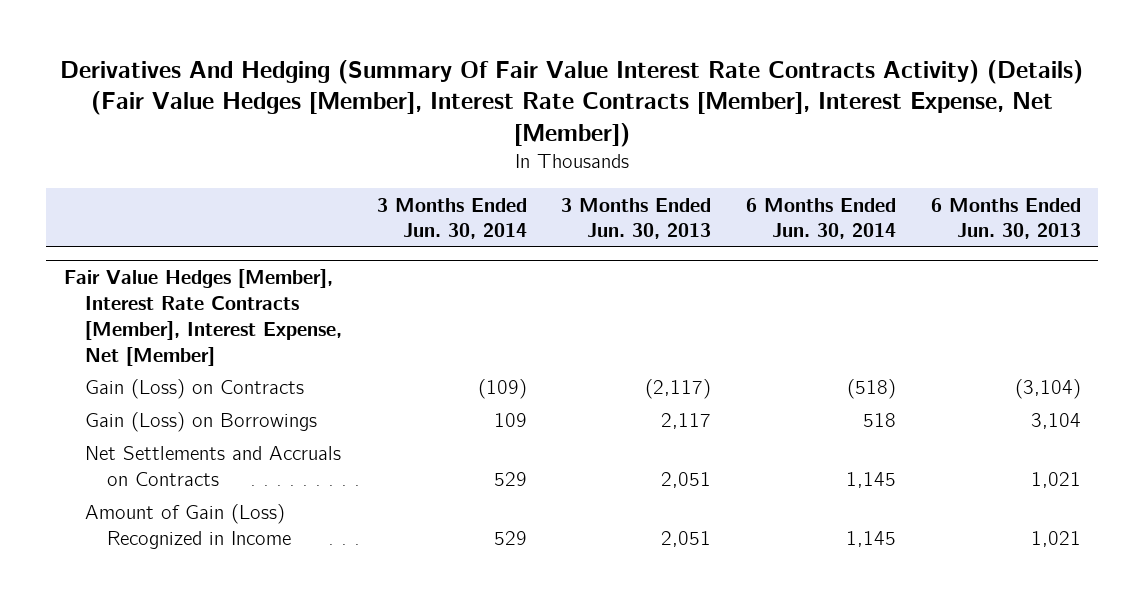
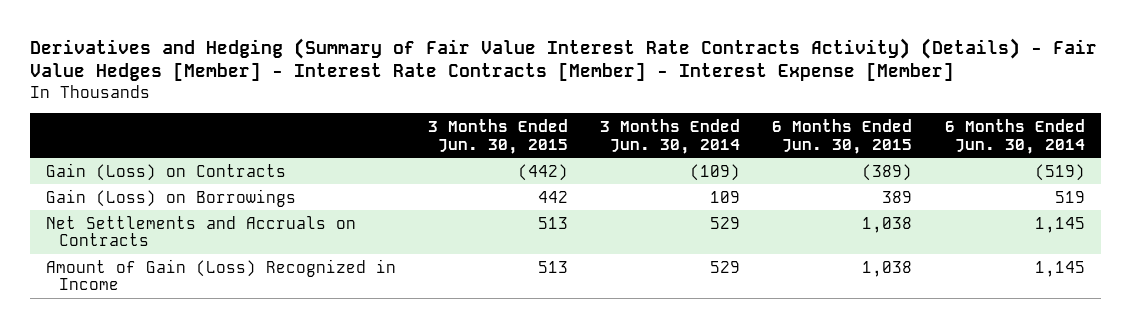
[60,59,1084,147] Derivatives And Hedging (Summary Of Fair Value Interest Rate Contracts Activity) (Details) (Fair Value Hedges [Member], Interest Rate Contracts [Member], Interest Expense, Net [Member]) -> [30,37,1098,82] Derivatives and Hedging (Summary of Fair Value Interest Rate Contracts Activity) (Details) - Fair Value Hedges [Member] - Interest Rate Contracts [Member] - Interest Expense [Member]
[561,197,712,240] 3 Months Ended Jun. 30, 2013 -> none
[930,197,1081,240] 6 Months Ended Jun. 30, 2013 -> none
none -> [428,118,569,154] 3 Months Ended Jun. 30, 2015
none -> [772,118,913,154] 6 Months Ended Jun. 30, 2015
[63,269,343,366] Fair Value Hedges [Member], Interest Rate Contracts [Member], Interest Expense, Net [Member] -> none
[846,379,896,400] (518) -> [1034,163,1085,181] (519)
[862,413,896,428] 518 -> [1054,190,1085,203] 519

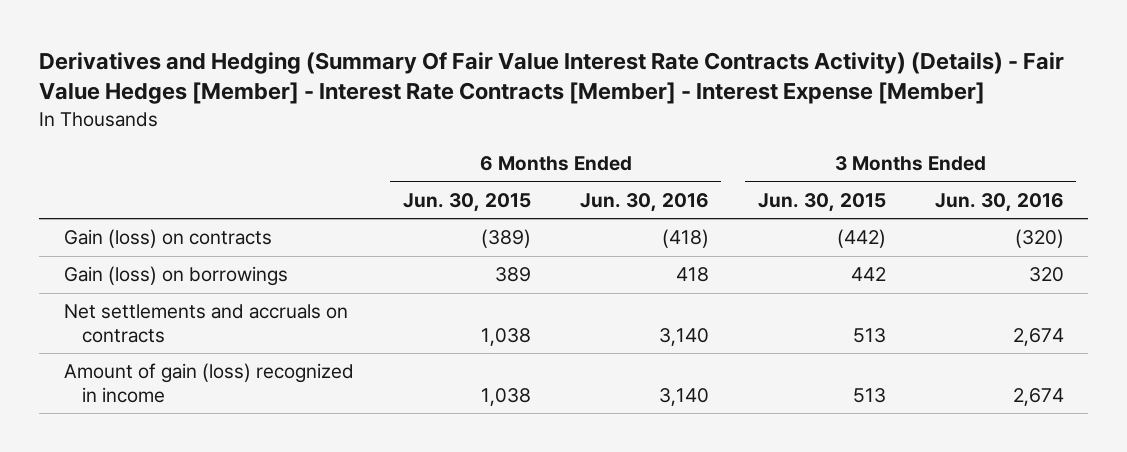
[30,37,1098,82] Derivatives and Hedging (Summary of Fair Value Interest Rate Contracts Activity) (Details) - Fair Value Hedges [Member] - Interest Rate Contracts [Member] - Interest Expense [Member] -> [39,52,1065,105] Derivatives and Hedging (Summary Of Fair Value Interest Rate Contracts Activity) (Details) - Fair Value Hedges [Member] - Interest Rate Contracts [Member] - Interest Expense [Member]
[600,118,741,154] 3 Months Ended Jun. 30, 2014 -> none
[944,118,1085,154] 6 Months Ended Jun. 30, 2014 -> none
none -> [579,192,709,212] Jun. 30, 2016
none -> [934,192,1064,212] Jun. 30, 2016
[46,162,287,181] Gain (Loss) on Contracts -> [63,229,272,249] Gain (loss) on contracts
[46,188,297,207] Gain (Loss) on Borrowings -> [63,266,288,287] Gain (loss) on borrowings
[46,215,357,247] Net Settlements and Accruals on Contracts -> [63,304,348,343] Net settlements and accruals on contracts
[46,258,397,291] Amount of Gain (Loss) Recognized in Income -> [63,363,354,403] Amount of gain (loss) recognized in income

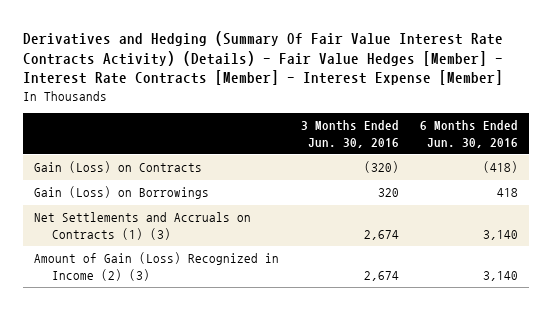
[402,192,531,212] Jun. 30, 2015 -> none
[757,192,886,212] Jun. 30, 2015 -> none
[63,229,272,249] Gain (loss) on contracts -> [33,161,202,174] Gain (Loss) on Contracts
[63,266,288,287] Gain (loss) on borrowings -> [33,186,209,200] Gain (Loss) on Borrowings
[63,304,348,343] Net settlements and accruals on contracts -> [33,212,251,241] Net Settlements and Accruals on Contracts (1) (3)
[63,363,354,403] Amount of gain (loss) recognized in income -> [33,252,279,282] Amount of Gain (Loss) Recognized in Income (2) (3)

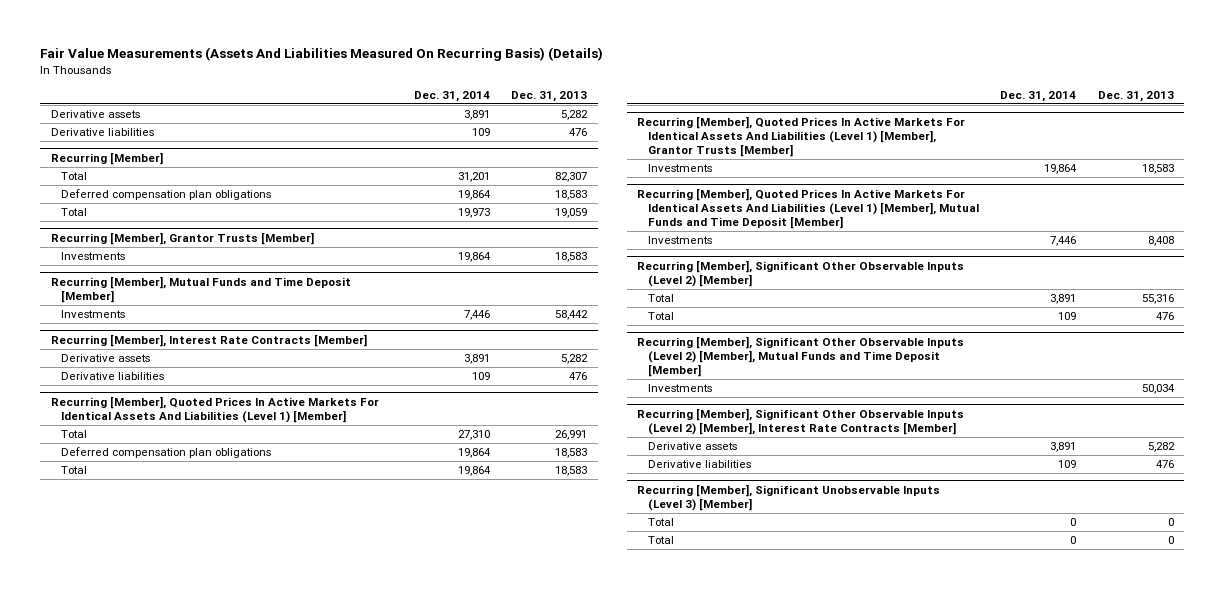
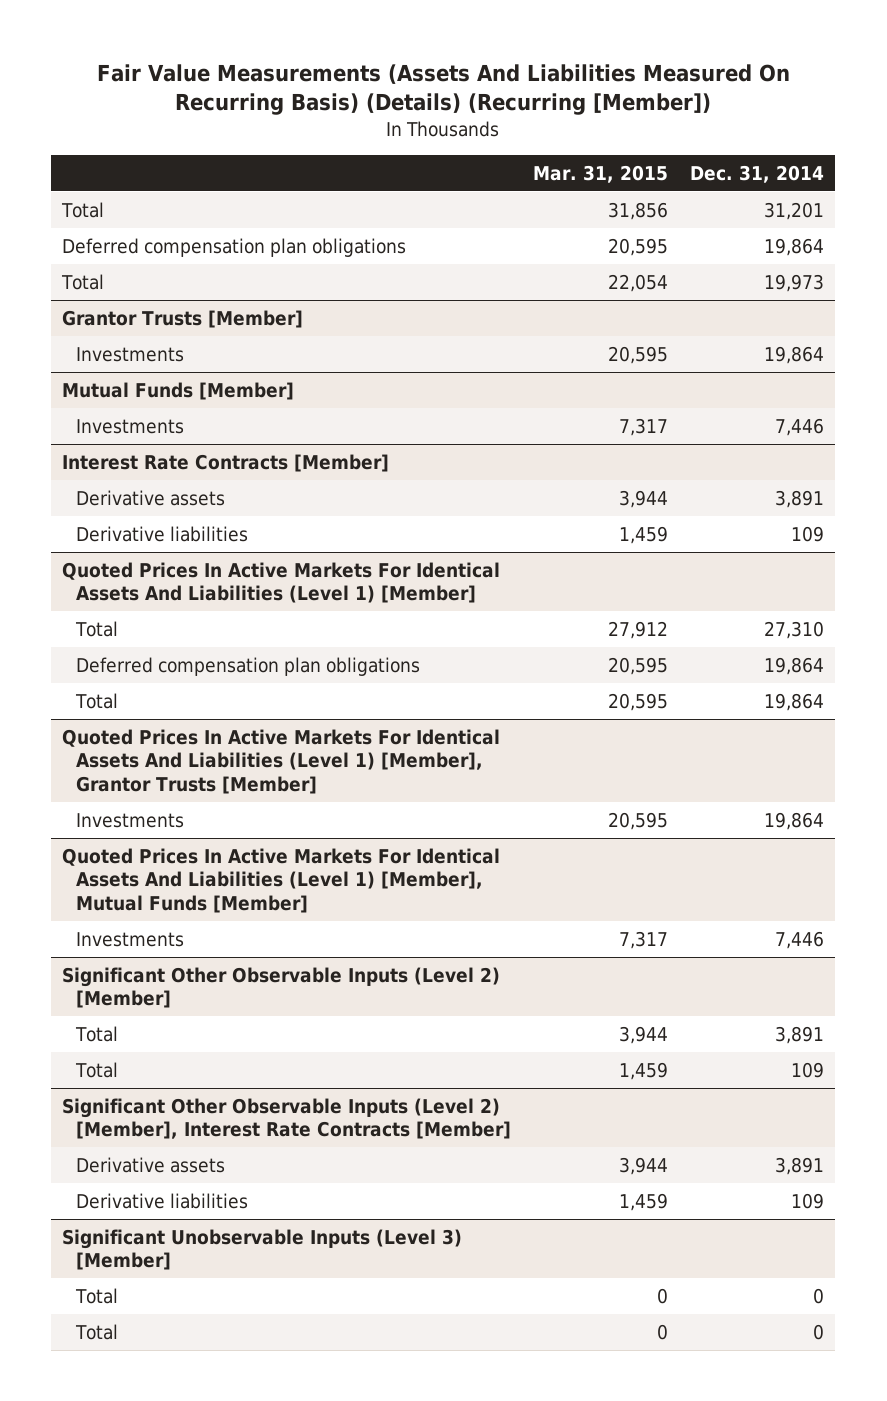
[40,47,604,62] Fair Value Measurements (Assets And Liabilities Measured On Recurring Basis) (Details) -> [97,63,791,116] Fair Value Measurements (Assets And Liabilities Measured On Recurring Basis) (Details) (Recurring [Member])
[511,90,588,102] Dec. 31, 2013 -> none
none -> [533,164,669,183] Mar. 31, 2015
[50,110,140,119] Derivative assets -> none
[50,128,154,137] Derivative liabilities -> none
[50,151,163,165] Recurring [Member] -> none
[50,231,314,245] Recurring [Member], Grantor Trusts [Member] -> [62,309,304,328] Grantor Trusts [Member]
[50,275,351,303] Recurring [Member], Mutual Funds and Time Deposit [Member] -> none
none -> [62,381,295,400] Mutual Funds [Member]
[50,333,367,347] Recurring [Member], Interest Rate Contracts [Member] -> [62,453,390,472] Interest Rate Contracts [Member]
[50,395,379,423] Recurring [Member], Quoted Prices In Active Markets For Identical Assets And Liabilities (Level 1) [Member] -> [62,561,501,604] Quoted Prices In Active Markets For Identical Assets And Liabilities (Level 1) [Member]
[637,115,966,158] Recurring [Member], Quoted Prices In Active Markets For Identical Assets And Liabilities (Level 1) [Member], Grantor Trusts [Member] -> [62,728,501,794] Quoted Prices In Active Markets For Identical Assets And Liabilities (Level 1) [Member], Grantor Trusts [Member]
[637,187,979,230] Recurring [Member], Quoted Prices In Active Markets For Identical Assets And Liabilities (Level 1) [Member], Mutual Funds and Time Deposit [Member] -> [62,847,501,913] Quoted Prices In Active Markets For Identical Assets And Liabilities (Level 1) [Member], Mutual Funds [Member]
[637,259,965,287] Recurring [Member], Significant Other Observable Inputs (Level 2) [Member] -> [62,966,501,1009] Significant Other Observable Inputs (Level 2) [Member]
[637,335,965,378] Recurring [Member], Significant Other Observable Inputs (Level 2) [Member], Mutual Funds and Time Deposit [Member] -> none
[647,384,712,393] Investments -> none
[637,407,965,435] Recurring [Member], Significant Other Observable Inputs (Level 2) [Member], Interest Rate Contracts [Member] -> [62,1097,512,1140] Significant Other Observable Inputs (Level 2) [Member], Interest Rate Contracts [Member]
[637,483,941,511] Recurring [Member], Significant Unobservable Inputs (Level 3) [Member] -> [62,1228,463,1271] Significant Unobservable Inputs (Level 3) [Member]

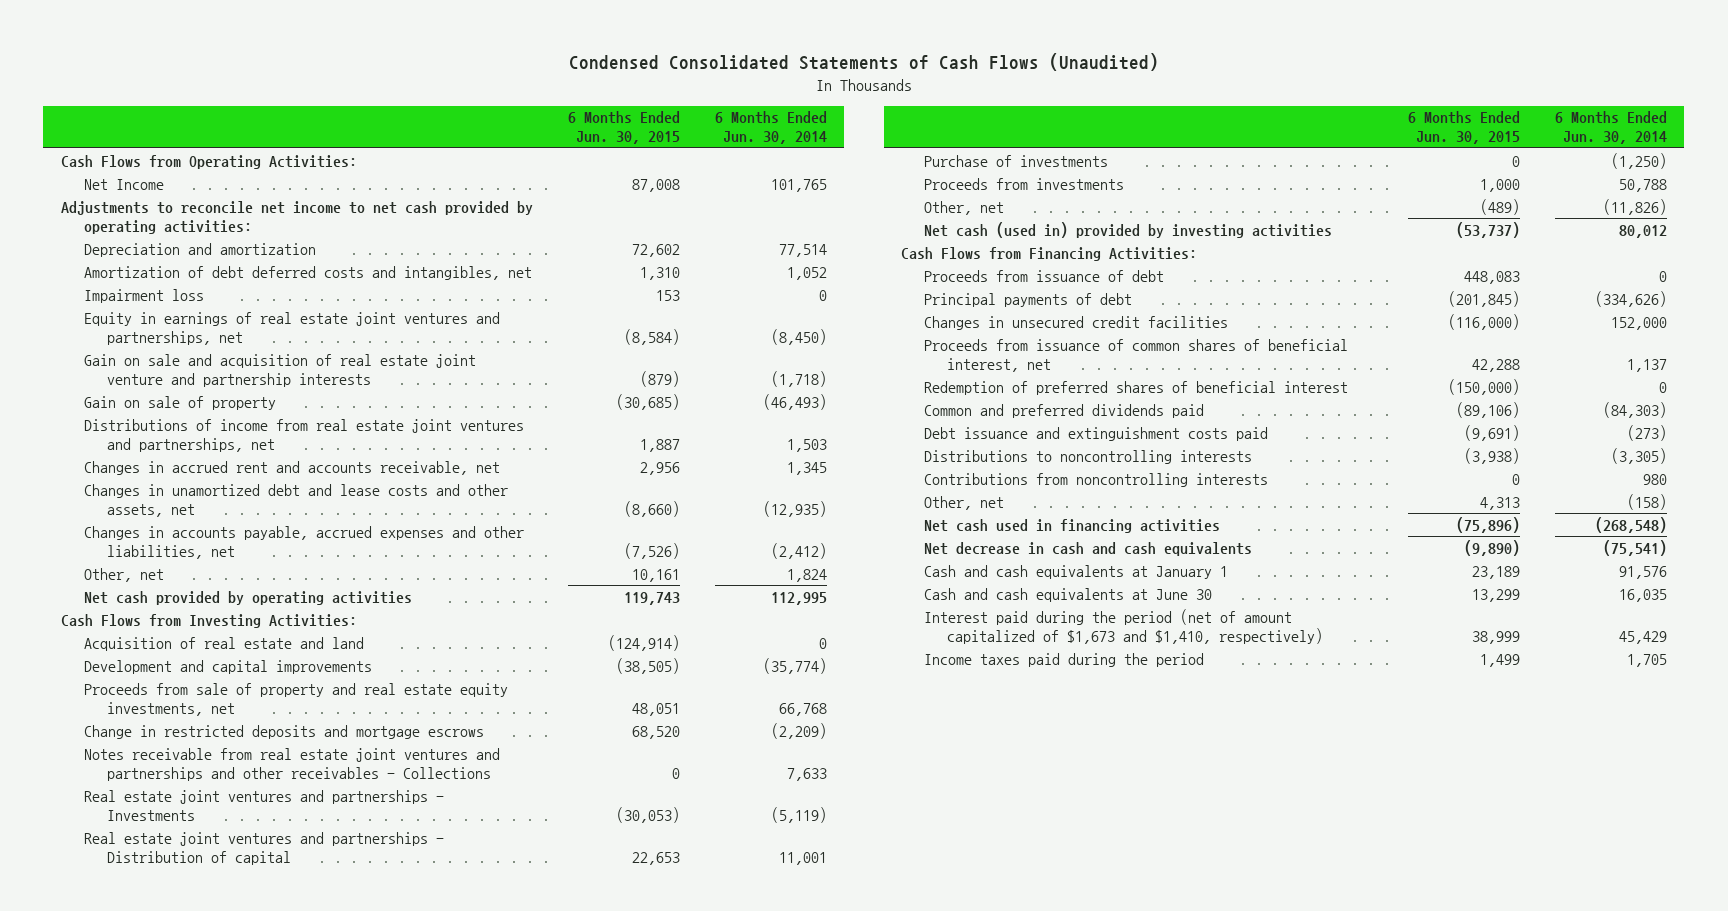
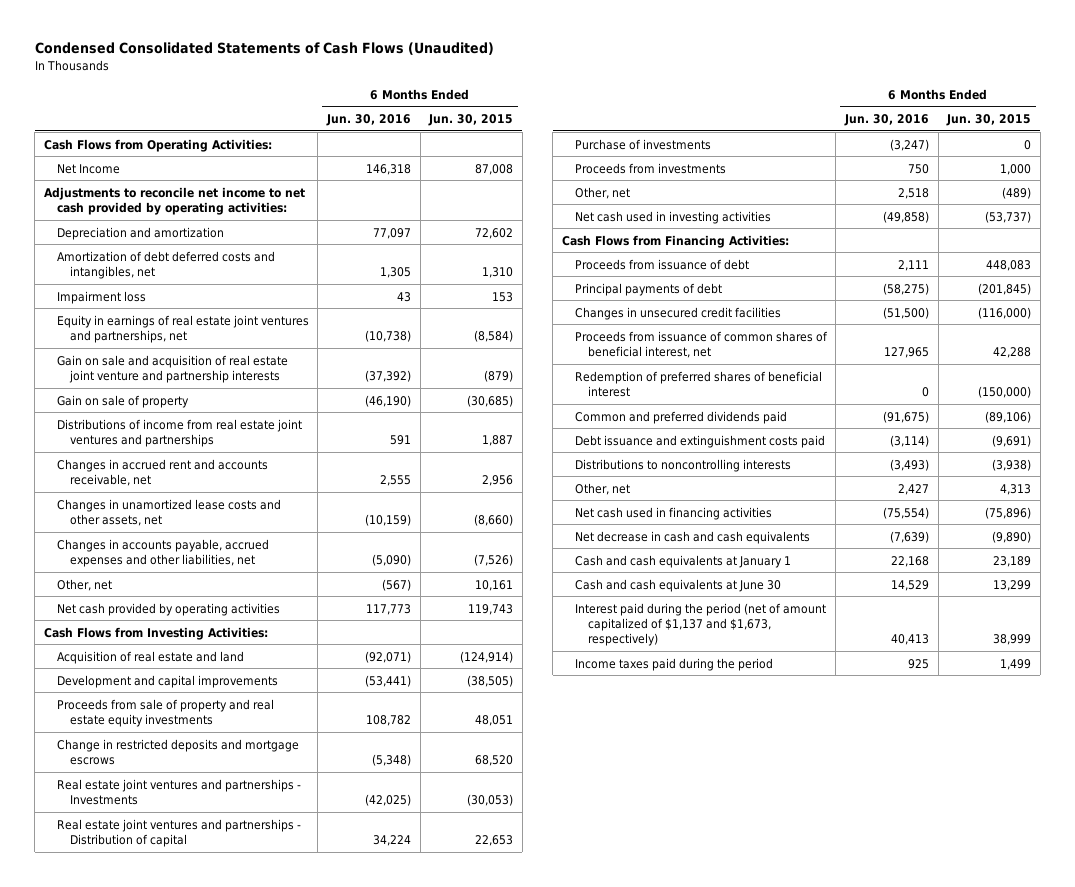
[714,111,827,145] 6 Months Ended Jun. 30, 2014 -> none
none -> [325,114,411,127] Jun. 30, 2016
[83,418,524,452] Distributions of income from real estate joint ventures and partnerships, net -> [56,418,302,447] Distributions of income from real estate joint ventures and partnerships
[83,483,508,517] Changes in unamortized debt and lease costs and other assets, net -> [56,498,281,526] Changes in unamortized lease costs and other assets, net
[83,682,508,716] Proceeds from sale of property and real estate equity investments, net -> [56,698,274,727] Proceeds from sale of property and real estate equity investments
[83,747,500,781] Notes receivable from real estate joint ventures and partnerships and other receivables - Collections -> none
[924,221,1333,238] Net cash (used in) provided by investing activities -> [574,210,771,224] Net cash used in investing activities
[924,472,1269,487] Contributions from noncontrolling interests -> none
[924,608,1324,644] Interest paid during the period (net of amount capitalized of $1,673 and $1,410, respectively) -> [574,602,826,647] Interest paid during the period (net of amount capitalized of $1,137 and $1,673, respectively)

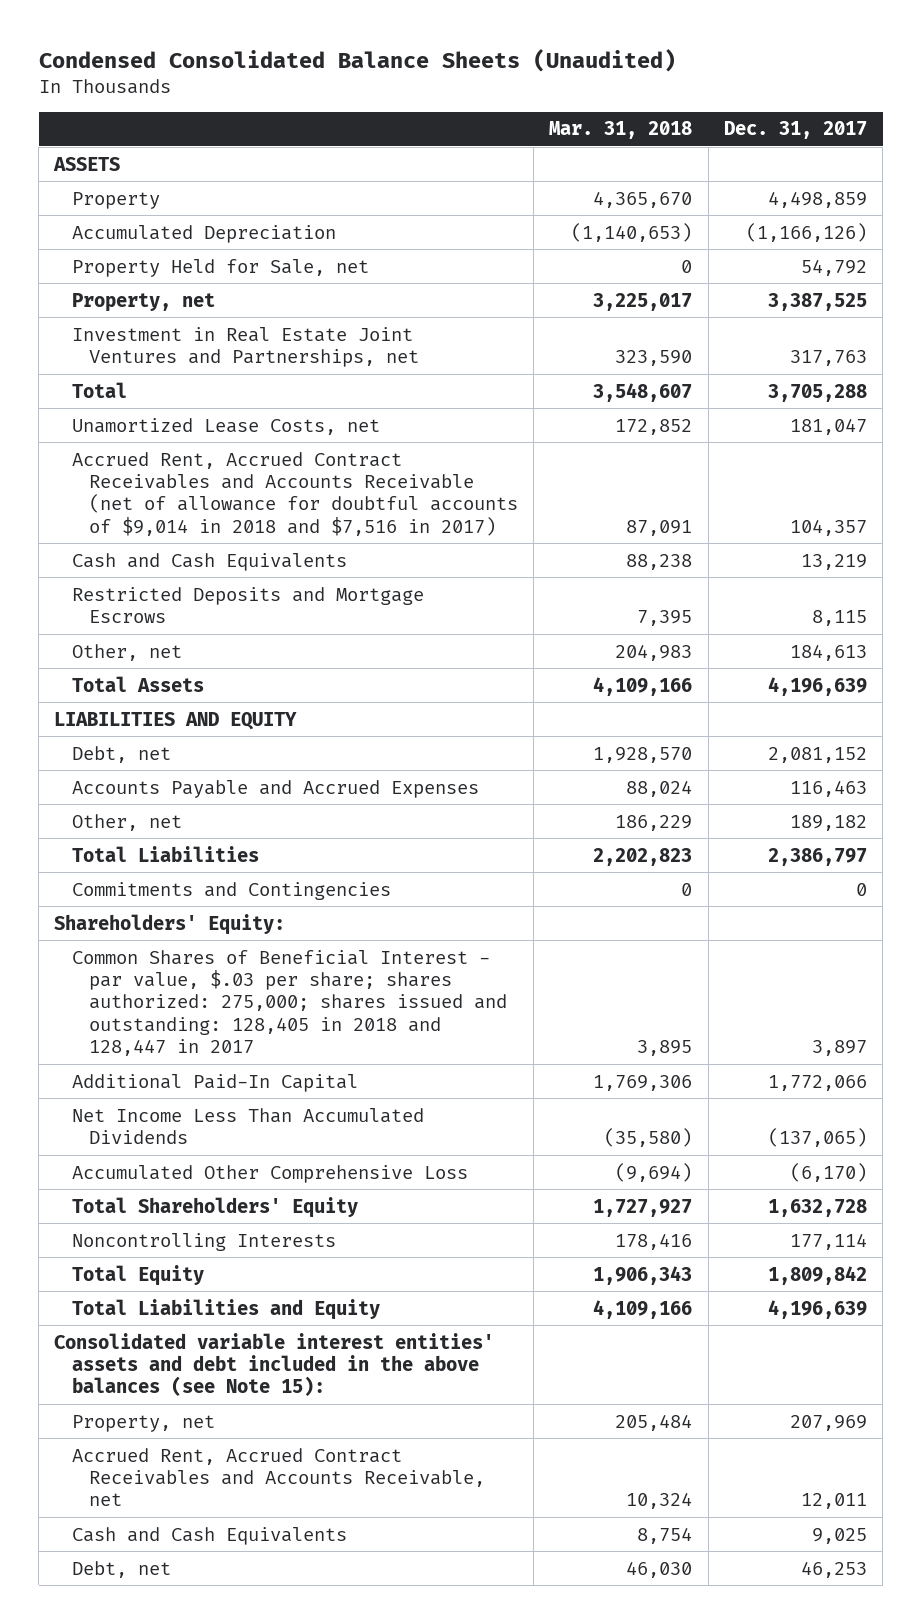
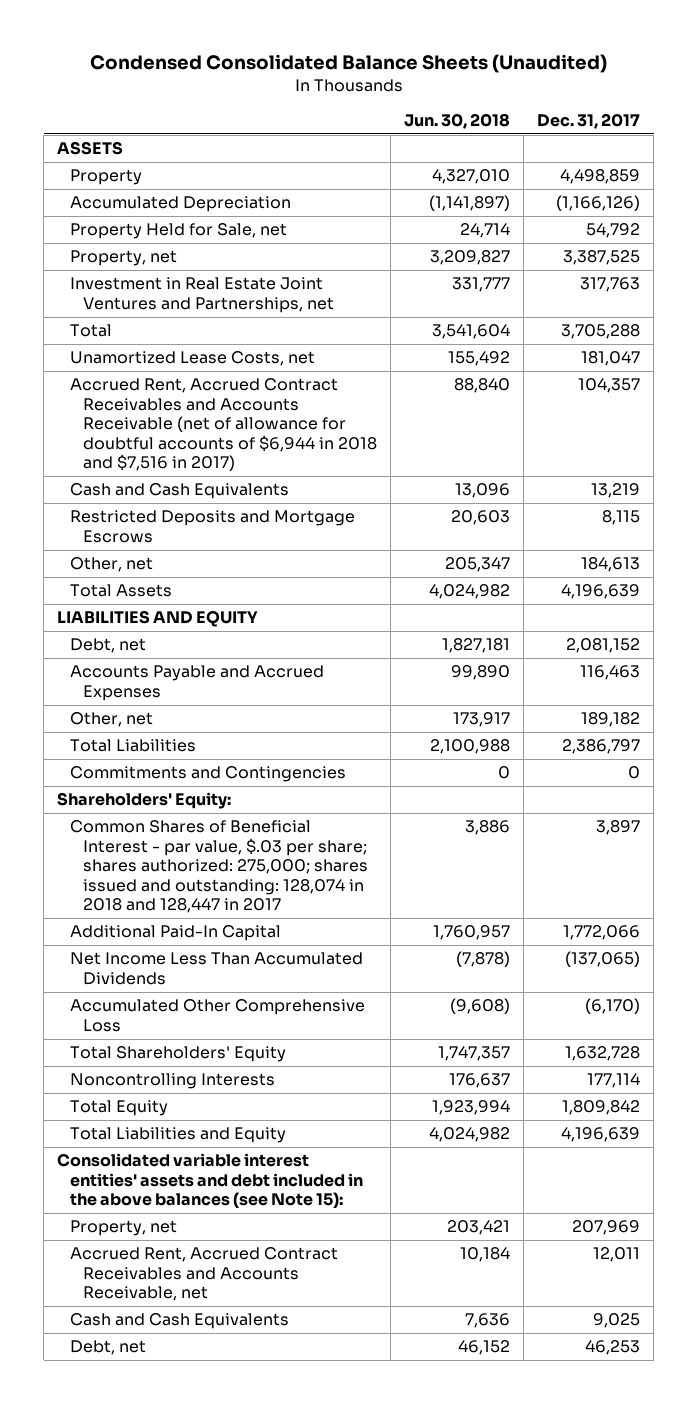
[549,121,693,140] Mar. 31, 2018 -> none
none -> [404,113,511,130] Jun. 30, 2018
[71,451,518,536] Accrued Rent, Accrued Contract Receivables and Accounts Receivable (net of allowance for doubtful accounts of $9,014 in 2018 and $7,516 in 2017) -> [70,378,378,472] Accrued Rent, Accrued Contract Receivables and Accounts Receivable (net of allowance for doubtful accounts of $6,944 in 2018 and $7,516 in 2017)
[71,949,507,1057] Common Shares of Beneficial Interest - par value, $.03 per share; shares authorized: 275,000; shares issued and outstanding: 128,405 in 2018 and 128,447 in 2017 -> [70,820,369,914] Common Shares of Beneficial Interest - par value, $.03 per share; shares authorized: 275,000; shares issued and outstanding: 128,074 in 2018 and 128,447 in 2017

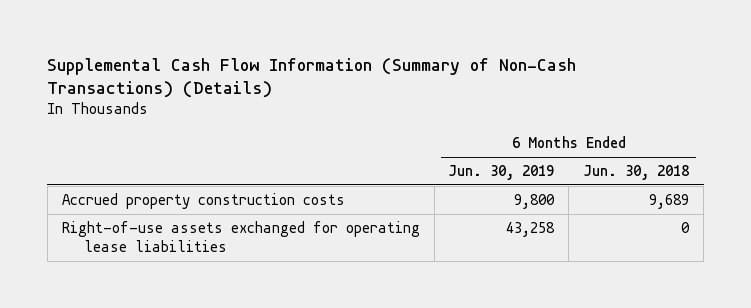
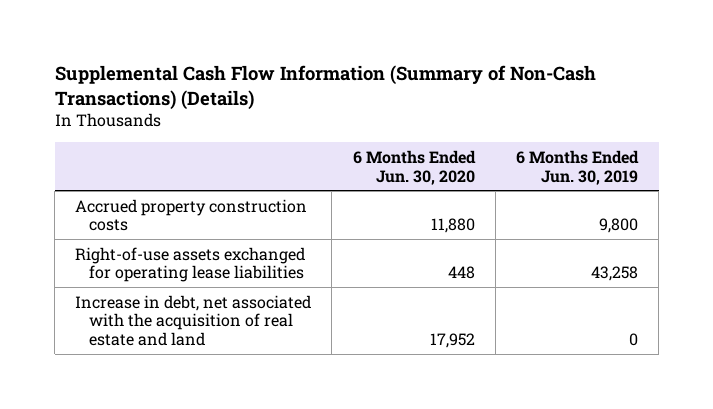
[583,165,690,181] Jun. 30, 2018 -> none
none -> [352,149,476,185] 6 Months Ended Jun. 30, 2020
none -> [75,294,312,346] Increase in debt, net associated with the acquisition of real estate and land

